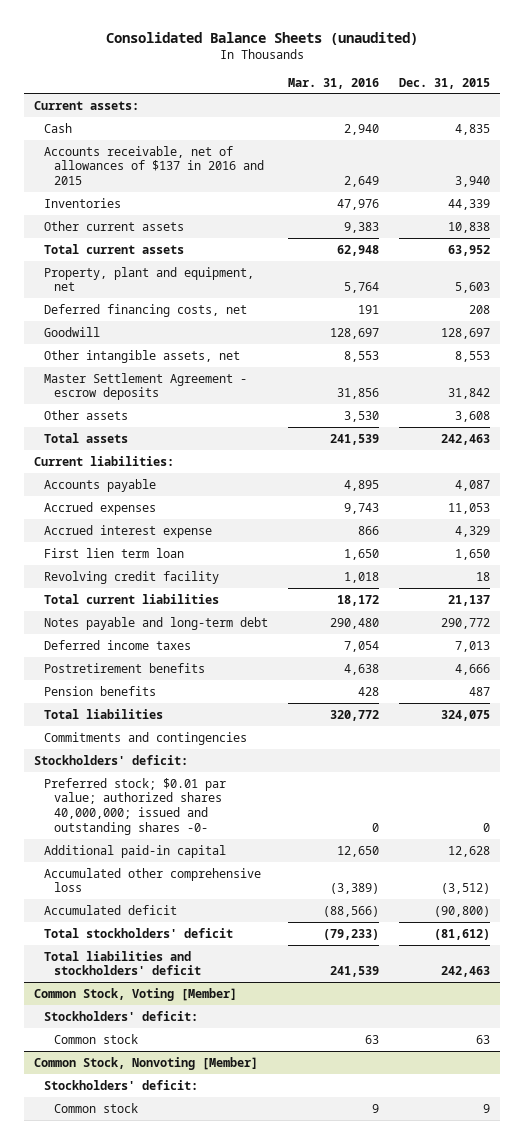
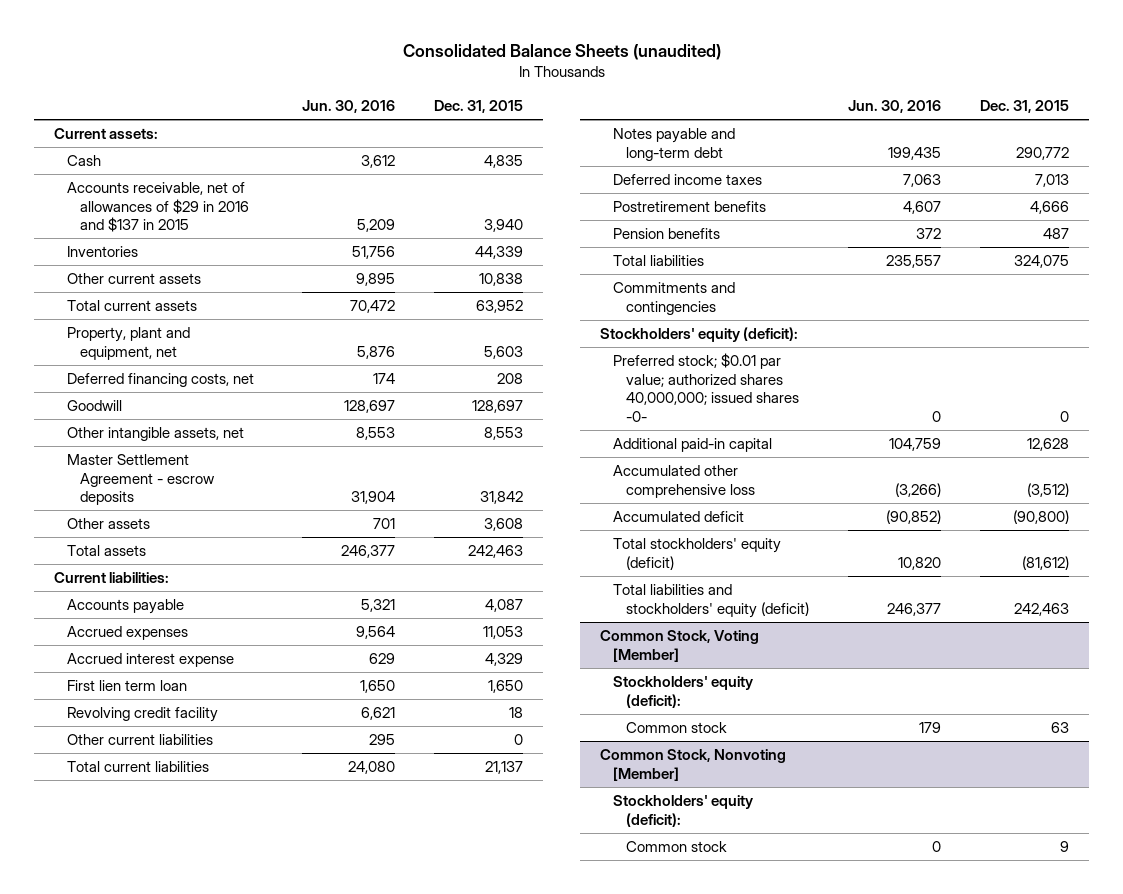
[288,77,380,89] Mar. 31, 2016 -> none
none -> [301,100,395,114] Jun. 30, 2016
[43,145,264,186] Accounts receivable, net of allowances of $137 in 2016 and 2015 -> [66,182,249,233] Accounts receivable, net of allowances of $29 in 2016 and $137 in 2015
none -> [66,734,213,746] Other current liabilities
[34,754,189,765] Stockholders' deficit: -> [599,327,798,343] Stockholders' equity (deficit):
[43,777,226,836] Preferred stock; $0.01 par value; authorized shares 40,000,000; issued and outstanding shares -0- -> [612,353,799,422] Preferred stock; $0.01 par value; authorized shares 40,000,000; issued shares -0-
[43,927,233,938] Total stockholders' deficit -> [612,538,781,570] Total stockholders' equity (deficit)
[43,950,201,976] Total liabilities and stockholders' deficit -> [612,584,809,618] Total liabilities and stockholders' equity (deficit)
[43,1010,198,1021] Stockholders' deficit: -> [612,676,753,708] Stockholders' equity (deficit):
[43,1079,198,1090] Stockholders' deficit: -> [612,795,753,827] Stockholders' equity (deficit):

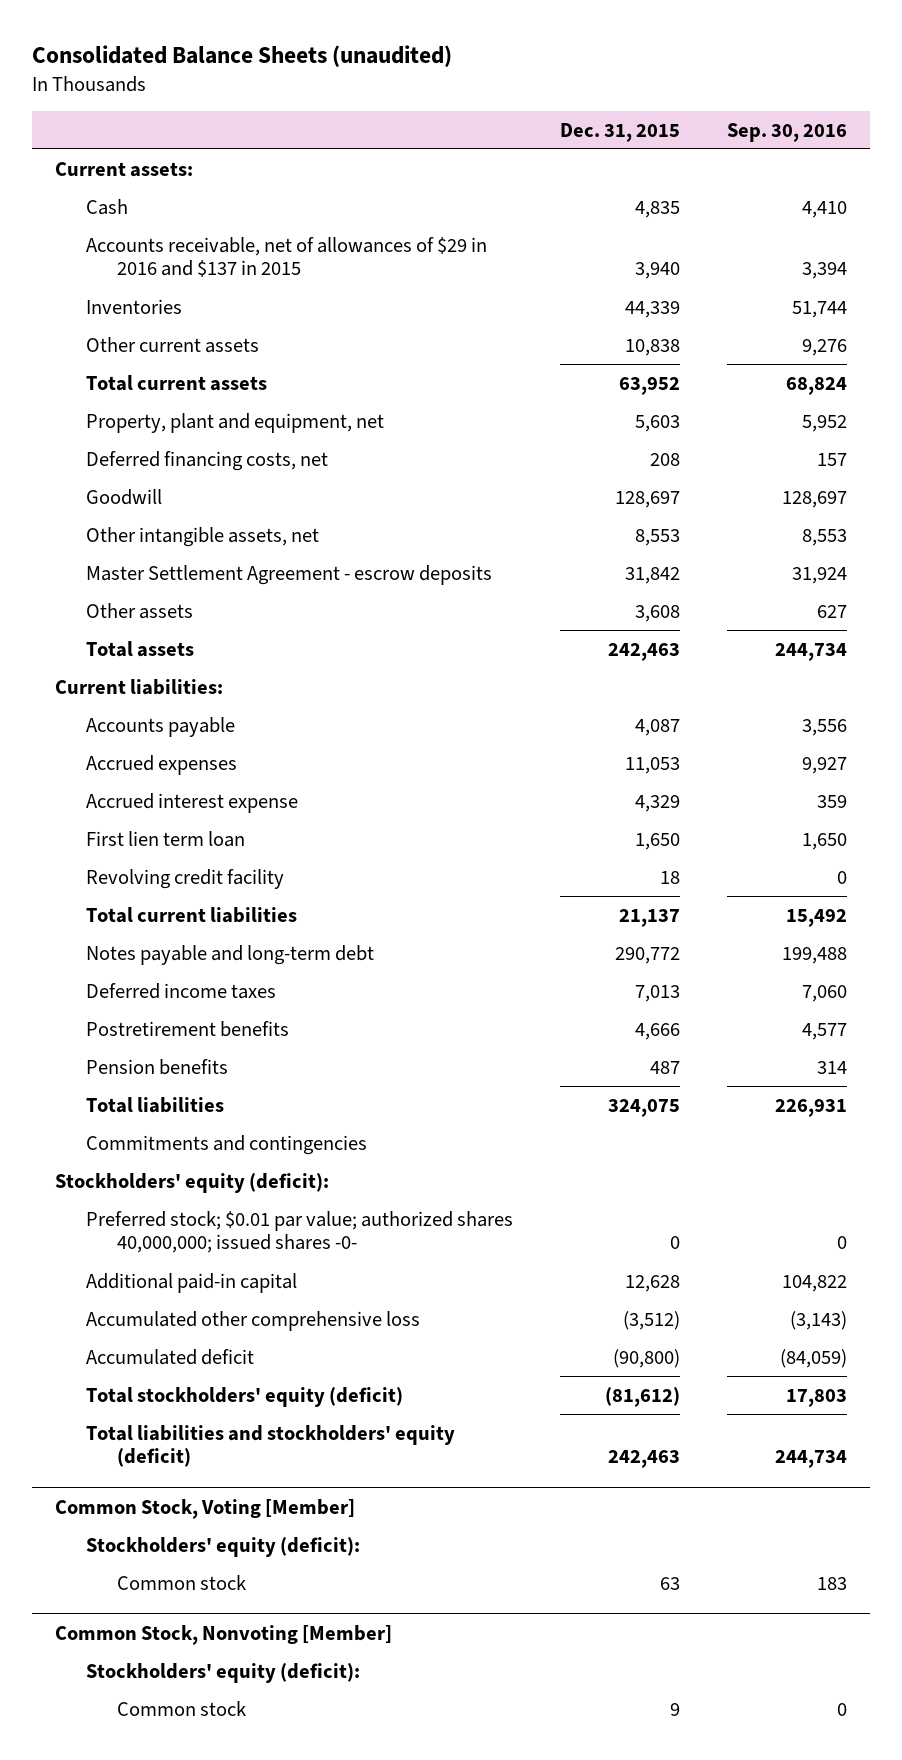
[301,100,395,114] Jun. 30, 2016 -> none
none -> [726,122,847,142] Sep. 30, 2016
[66,734,213,746] Other current liabilities -> none

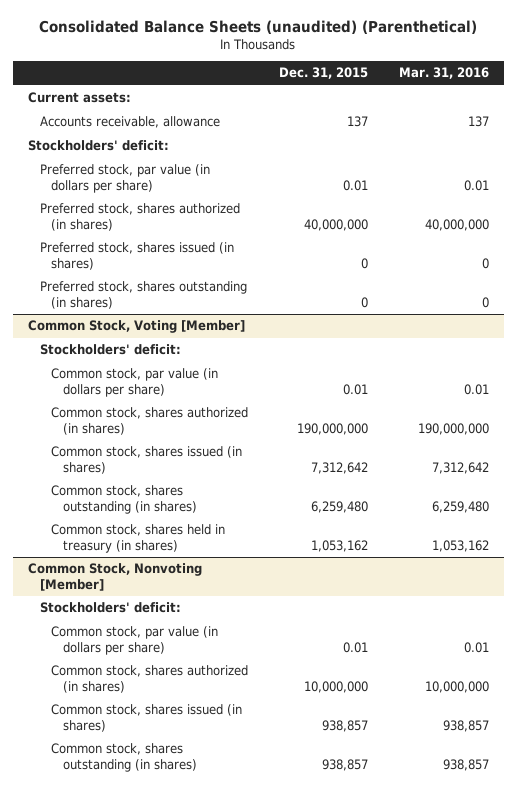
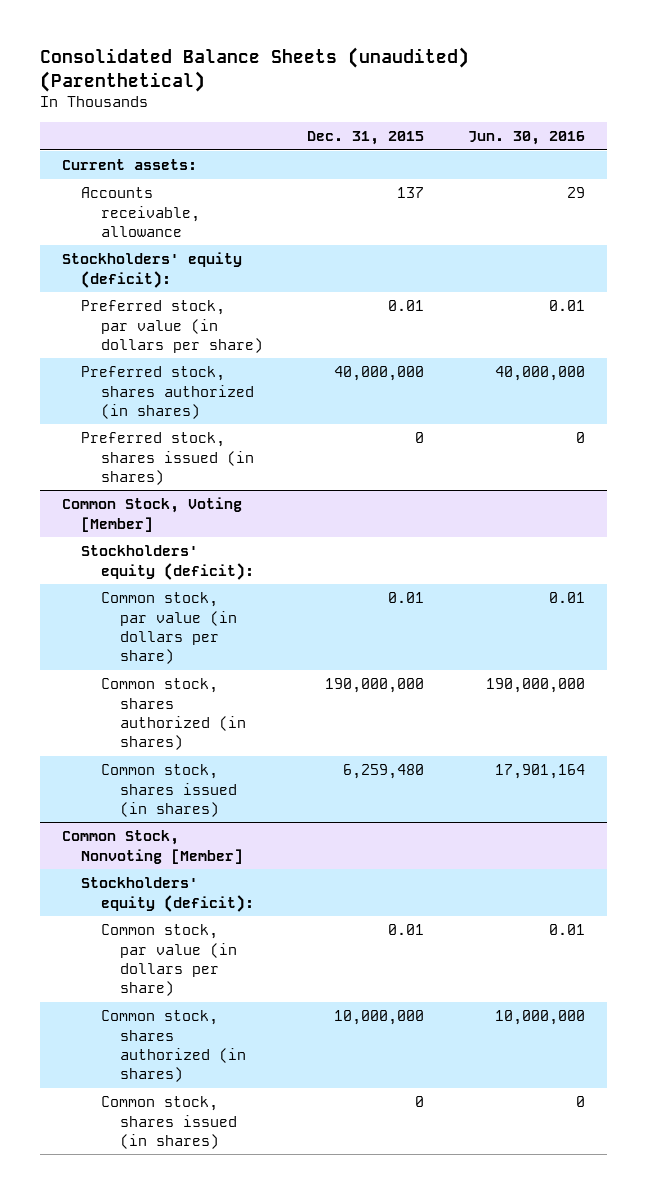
[398,67,489,80] Mar. 31, 2016 -> none
none -> [467,131,585,146] Jun. 30, 2016
[27,140,169,152] Stockholders' deficit: -> [62,252,243,288] Stockholders' equity (deficit):
[39,281,247,310] Preferred stock, shares outstanding (in shares) -> none
[39,344,181,356] Stockholders' deficit: -> [81,545,254,580] Stockholders' equity (deficit):
[51,485,198,515] Common stock, shares outstanding (in shares) -> none
[51,524,226,554] Common stock, shares held in treasury (in shares) -> none
[311,462,369,475] 7,312,642 -> [342,764,424,780] 6,259,480
[39,602,181,614] Stockholders' deficit: -> [81,877,254,912] Stockholders' equity (deficit):
[51,743,198,773] Common stock, shares outstanding (in shares) -> none
[322,720,369,733] 938,857 -> [414,1096,424,1108] 0

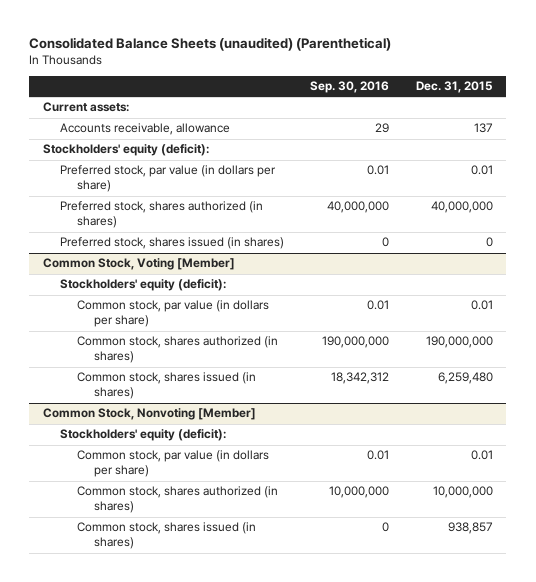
[467,131,585,146] Jun. 30, 2016 -> none
none -> [310,81,390,94] Sep. 30, 2016
[414,1096,424,1108] 0 -> [448,522,494,535] 938,857

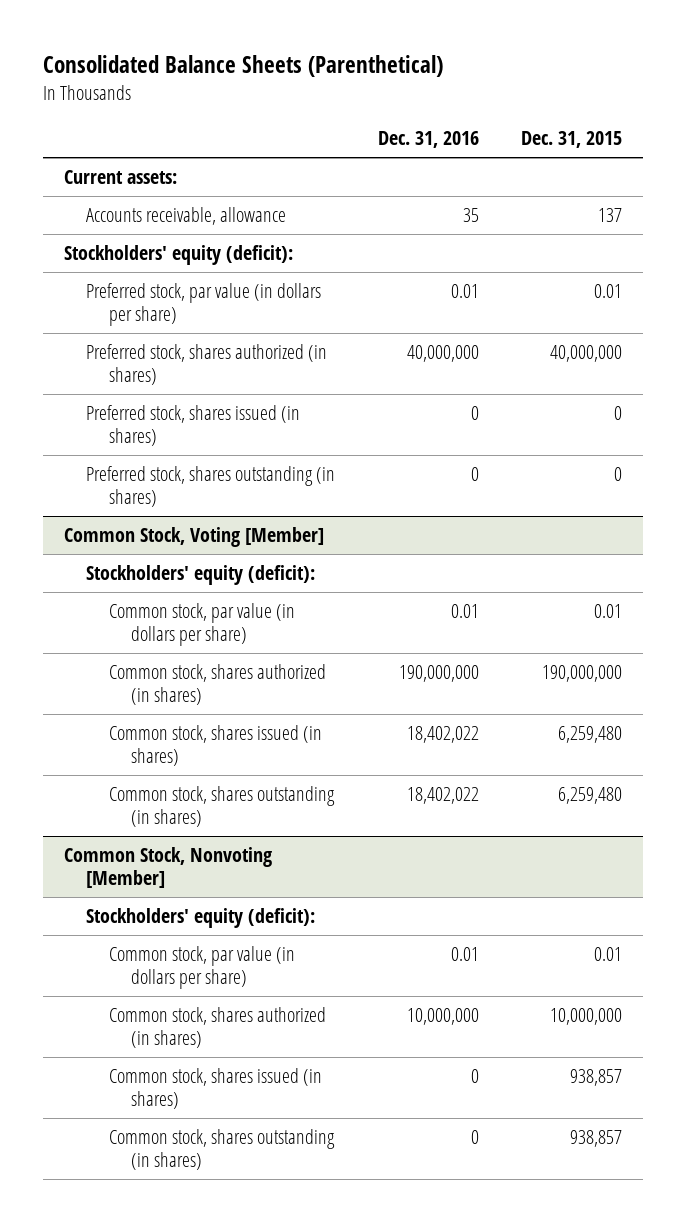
[29,36,392,51] Consolidated Balance Sheets (unaudited) (Parenthetical) -> [42,55,443,78] Consolidated Balance Sheets (Parenthetical)
[310,81,390,94] Sep. 30, 2016 -> none
none -> [377,131,479,149] Dec. 31, 2016
none -> [86,465,336,507] Preferred stock, shares outstanding (in shares)
none -> [108,785,335,827] Common stock, shares outstanding (in shares)
none -> [108,1128,335,1170] Common stock, shares outstanding (in shares)

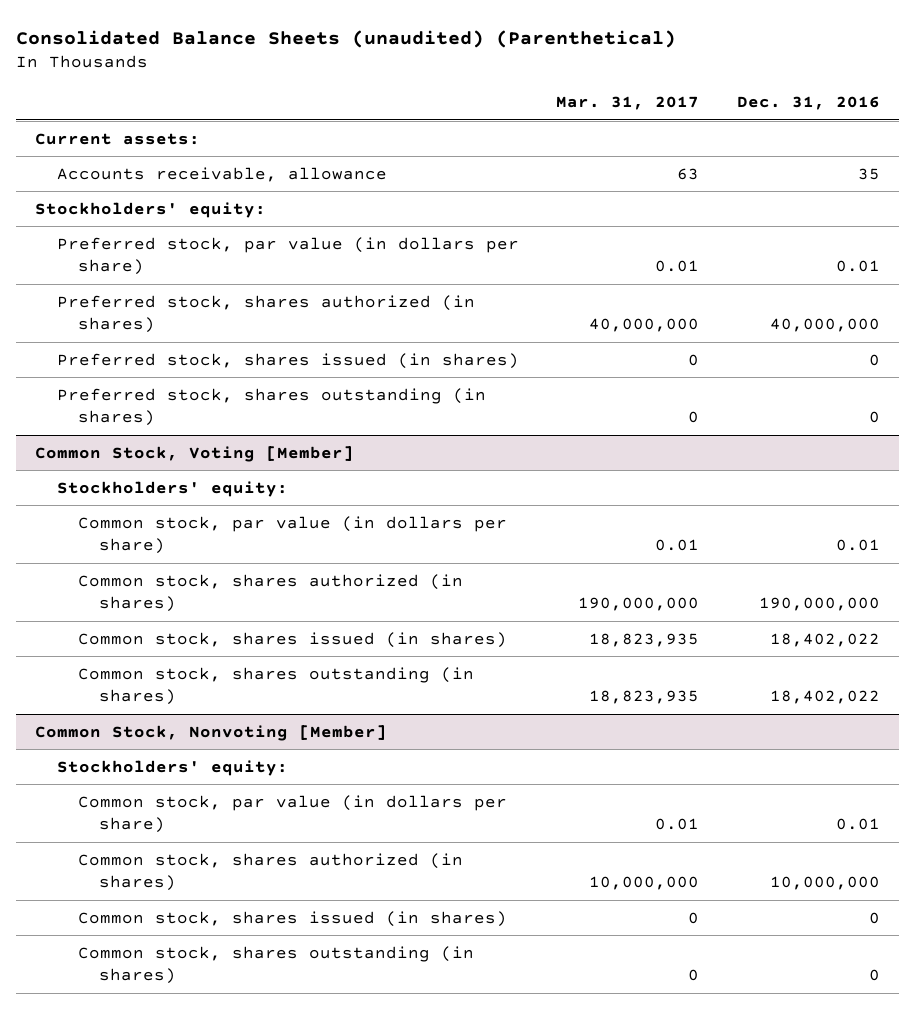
[42,55,443,78] Consolidated Balance Sheets (Parenthetical) -> [16,29,677,48] Consolidated Balance Sheets (unaudited) (Parenthetical)
[520,131,622,149] Dec. 31, 2015 -> none
none -> [556,96,700,111] Mar. 31, 2017
[63,244,293,265] Stockholders' equity (deficit): -> [35,201,267,218] Stockholders' equity:
[86,564,316,585] Stockholders' equity (deficit): -> [56,480,288,497] Stockholders' equity:
[86,907,316,928] Stockholders' equity (deficit): -> [56,759,288,776] Stockholders' equity:

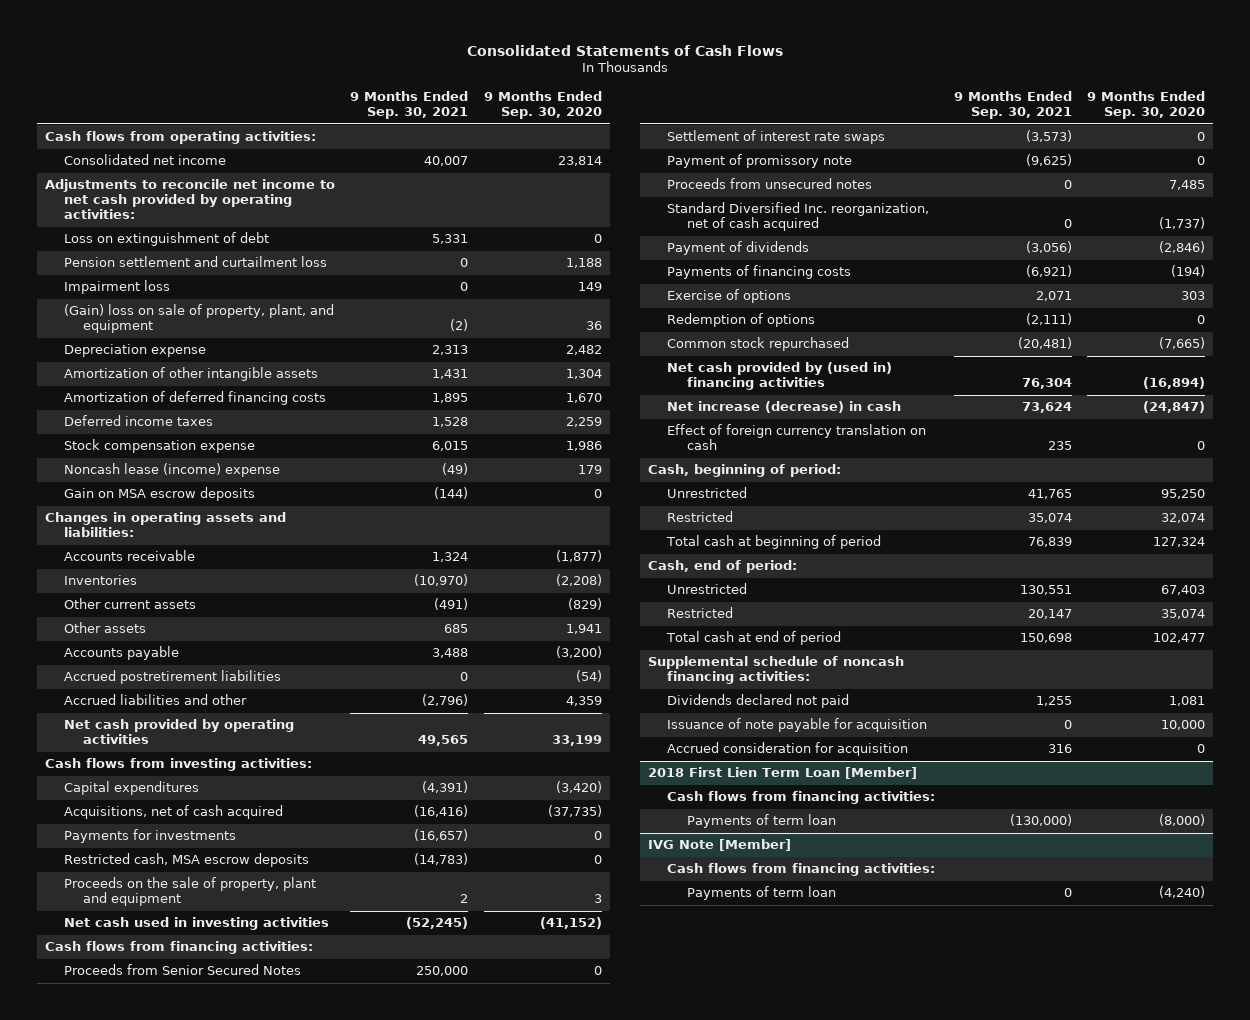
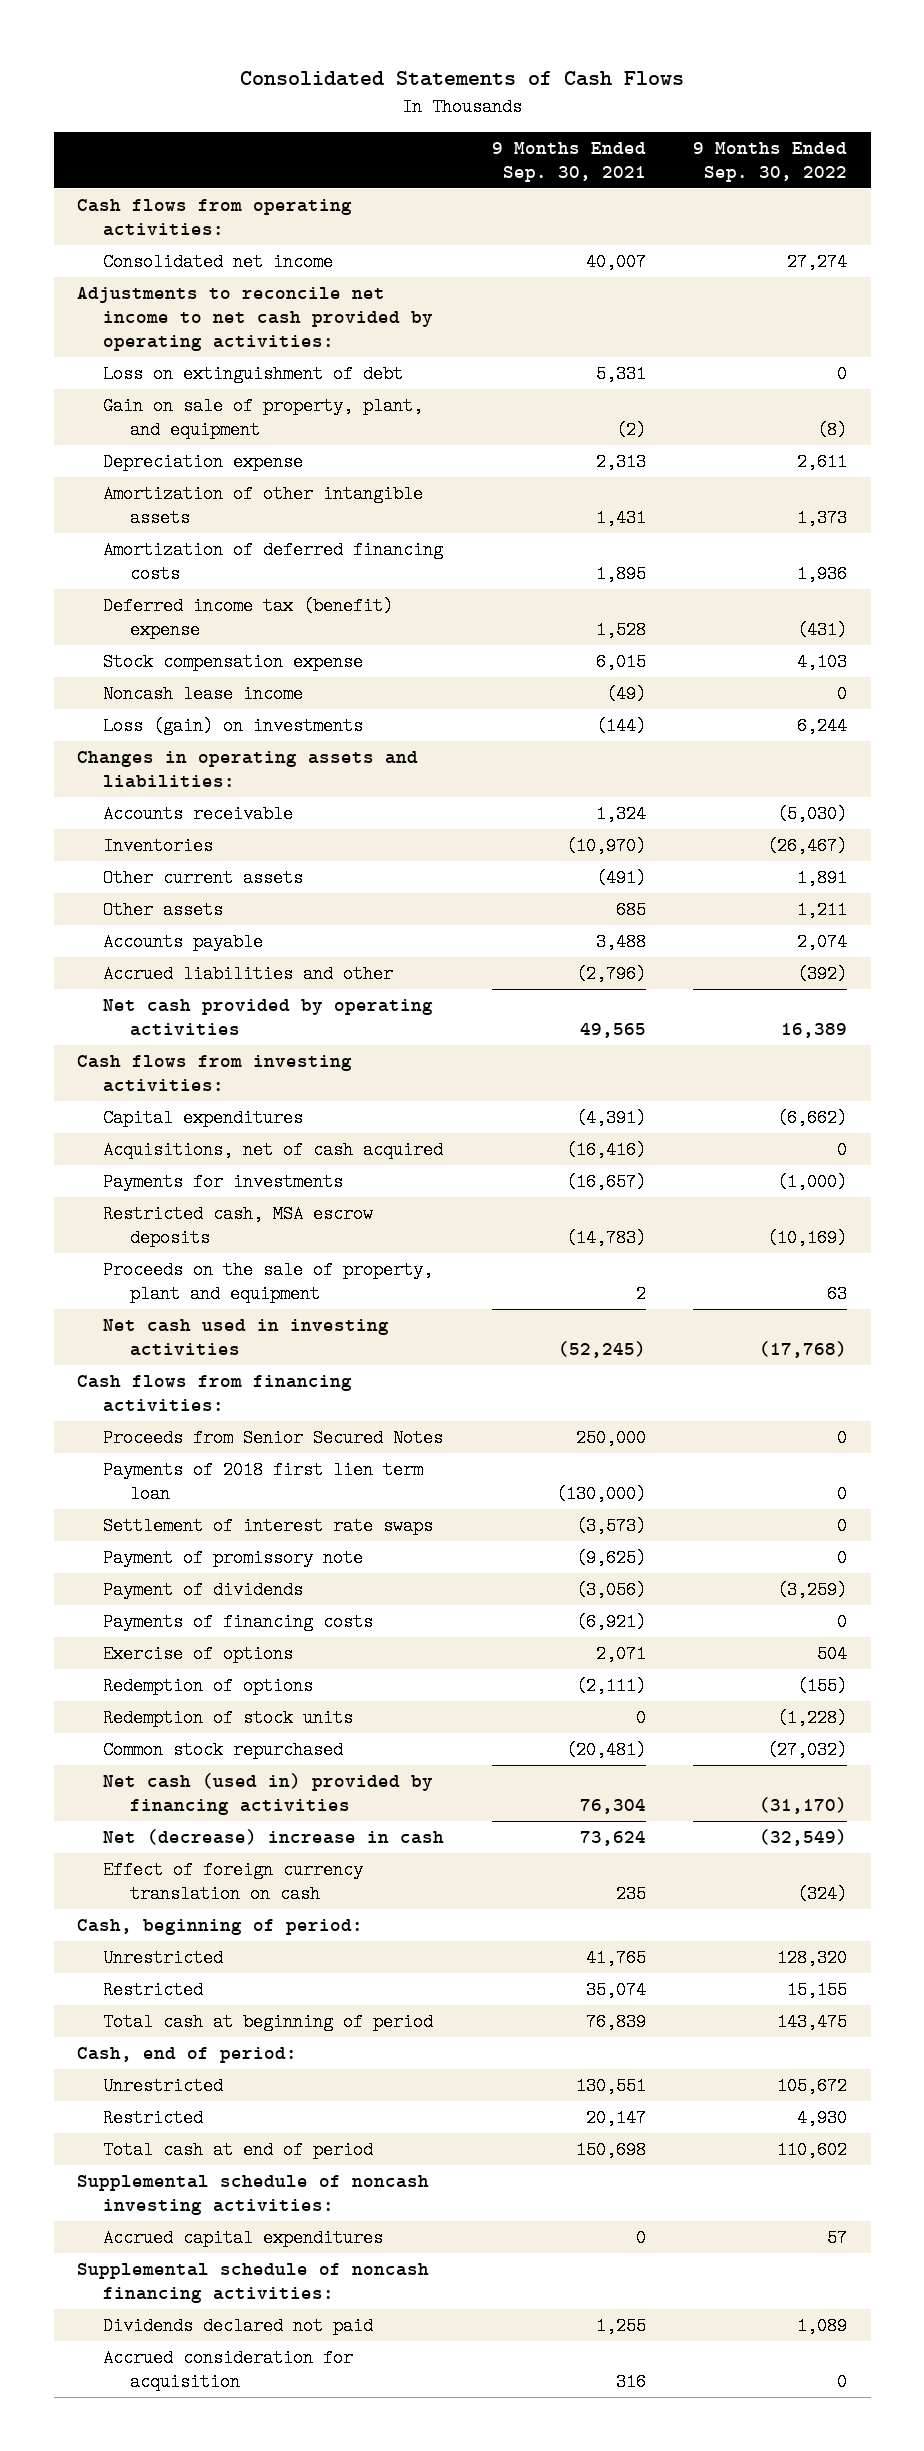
[483,91,602,119] 9 Months Ended Sep. 30, 2020 -> none
none -> [693,142,848,182] 9 Months Ended Sep. 30, 2022
[63,256,327,268] Pension settlement and curtailment loss -> none
[63,280,170,295] Impairment loss -> none
[63,304,334,334] (Gain) loss on sale of property, plant, and equipment -> [103,397,424,439] Gain on sale of property, plant, and equipment
[63,415,213,427] Deferred income taxes -> [103,597,394,639] Deferred income tax (benefit) expense
[63,463,280,478] Noncash lease (income) expense -> [103,685,304,704] Noncash lease income
[63,487,255,502] Gain on MSA escrow deposits -> [103,717,364,736] Loss (gain) on investments
[63,670,281,685] Accrued postretirement liabilities -> none
none -> [103,1461,424,1503] Payments of 2018 first lien term loan
[667,178,873,190] Proceeds from unsecured notes -> none
[667,202,930,232] Standard Diversified Inc. reorganization, net of cash acquired -> none
none -> [103,1709,354,1728] Redemption of stock units
[667,362,893,391] Net cash provided by (used in) financing activities -> [103,1773,434,1815] Net cash (used in) provided by financing activities
[667,401,902,414] Net increase (decrease) in cash -> [103,1829,445,1846] Net (decrease) increase in cash
none -> [77,2175,430,2215] Supplemental schedule of noncash investing activities:
none -> [103,2229,384,2248] Accrued capital expenditures
[667,718,928,733] Issuance of note payable for acquisition -> none
[647,767,917,780] 2018 First Lien Term Loan [Member] -> none
[667,791,936,805] Cash flows from financing activities: -> none
[686,814,836,829] Payments of term loan -> none
[647,839,791,852] IVG Note [Member] -> none
[667,863,936,877] Cash flows from financing activities: -> none
[686,886,836,901] Payments of term loan -> none

